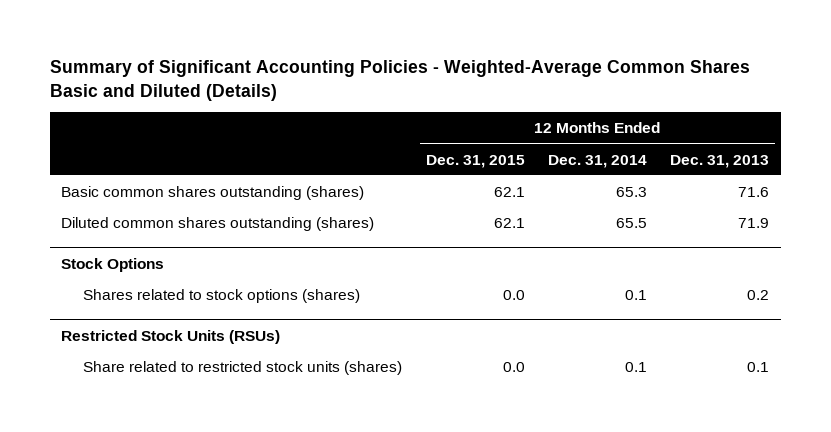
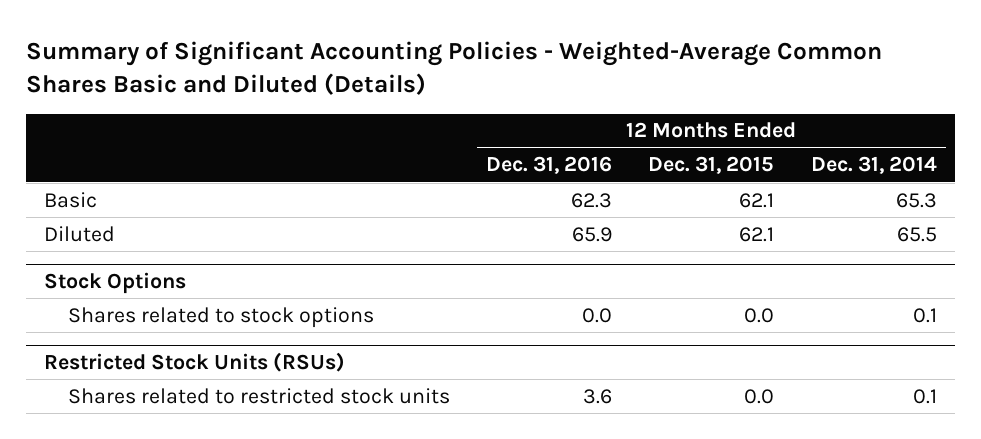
[670,154,770,168] Dec. 31, 2013 -> none
none -> [486,156,613,175] Dec. 31, 2016
[61,185,365,200] Basic common shares outstanding (shares) -> [44,191,98,208] Basic
[61,216,375,231] Diluted common shares outstanding (shares) -> [44,225,116,242] Diluted
[83,288,361,303] Shares related to stock options (shares) -> [67,306,374,328] Shares related to stock options
[83,360,403,375] Share related to restricted stock units (shares) -> [67,387,450,404] Shares related to restricted stock units

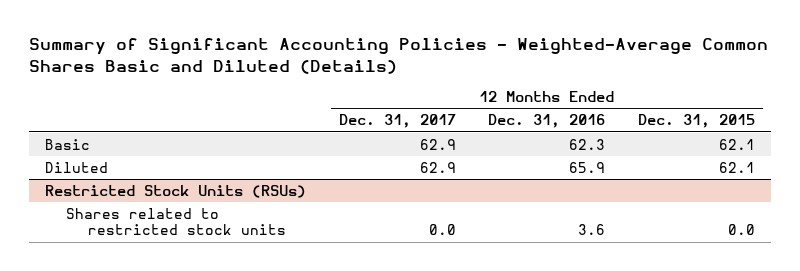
[810,156,937,175] Dec. 31, 2014 -> none
none -> [338,114,456,129] Dec. 31, 2017
[44,272,187,295] Stock Options -> none
[67,306,374,328] Shares related to stock options -> none

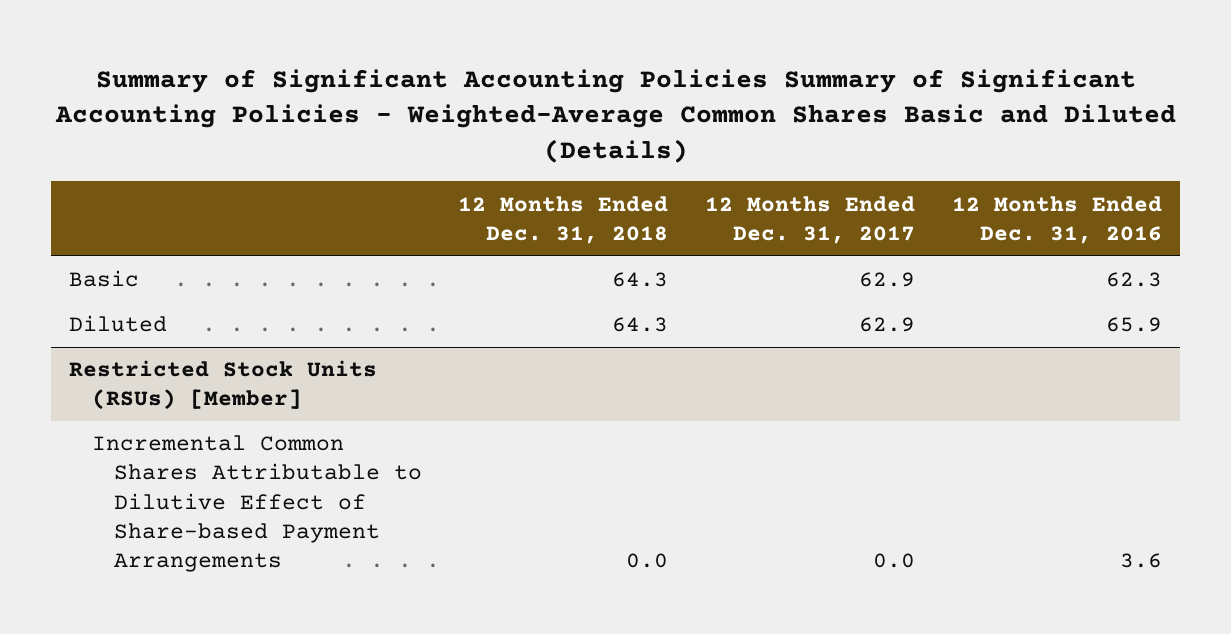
[28,38,768,74] Summary of Significant Accounting Policies - Weighted-Average Common Shares Basic and Diluted (Details) -> [54,68,1176,164] Summary of Significant Accounting Policies Summary of Significant Accounting Policies - Weighted-Average Common Shares Basic and Diluted (Details)
[637,114,755,129] Dec. 31, 2015 -> none
none -> [458,195,669,244] 12 Months Ended Dec. 31, 2018
[45,184,307,198] Restricted Stock Units (RSUs) -> [69,360,378,411] Restricted Stock Units (RSUs) [Member]
[66,207,286,236] Shares related to restricted stock units -> [91,435,422,572] Incremental Common Shares Attributable to Dilutive Effect of Share-based Payment Arrangements

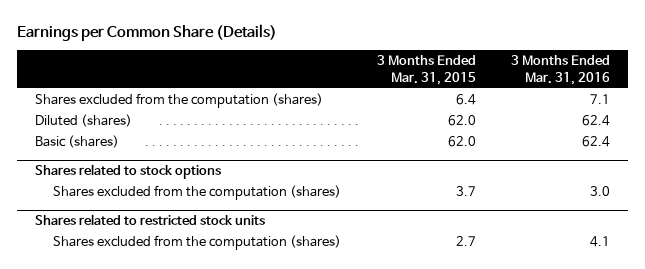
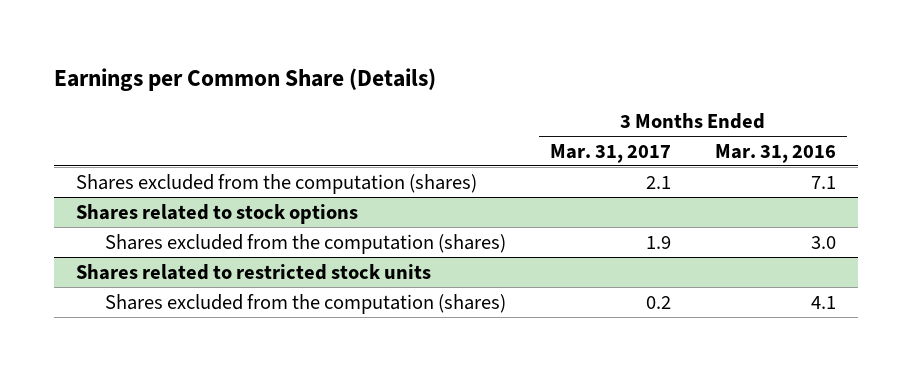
[376,55,476,85] 3 Months Ended Mar. 31, 2015 -> none
none -> [550,143,672,163] Mar. 31, 2017
[35,114,133,128] Diluted (shares) -> none
[35,135,120,149] Basic (shares) -> none

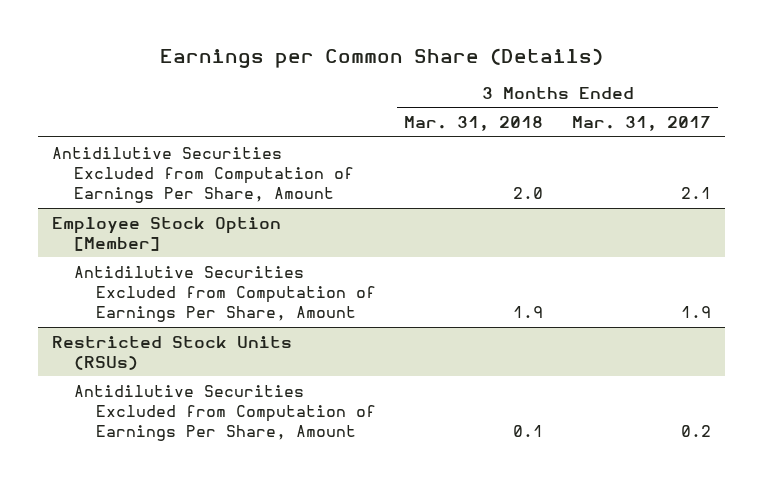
[715,143,837,163] Mar. 31, 2016 -> none
none -> [404,116,544,132] Mar. 31, 2018
[76,173,478,194] Shares excluded from the computation (shares) -> [52,146,354,204] Antidilutive Securities Excluded from Computation of Earnings Per Share, Amount
[76,203,359,224] Shares related to stock options -> [52,216,282,251] Employee Stock Option [Member]
[105,233,507,254] Shares excluded from the computation (shares) -> [73,265,376,323] Antidilutive Securities Excluded from Computation of Earnings Per Share, Amount
[76,263,432,280] Shares related to restricted stock units -> [52,335,293,370] Restricted Stock Units (RSUs)
[105,293,507,314] Shares excluded from the computation (shares) -> [73,384,376,442] Antidilutive Securities Excluded from Computation of Earnings Per Share, Amount

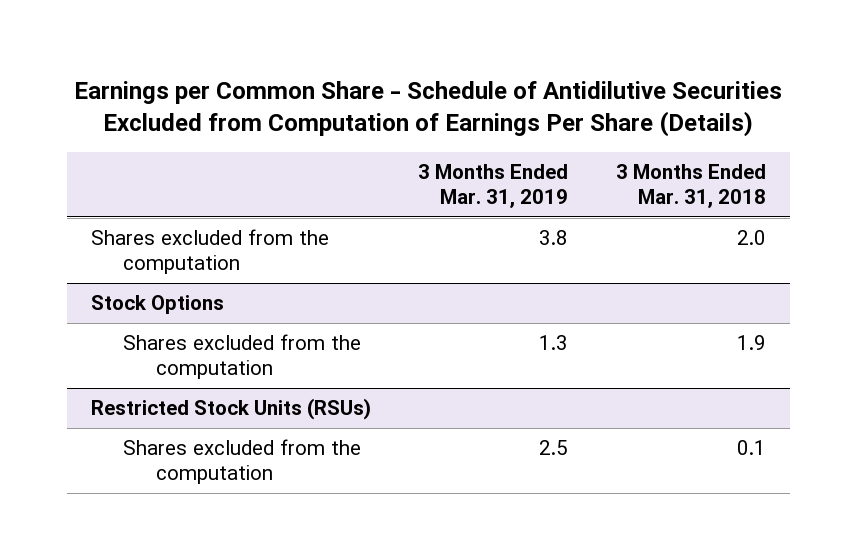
[159,47,603,68] Earnings per Common Share (Details) -> [74,81,783,138] Earnings per Common Share - Schedule of Antidilutive Securities Excluded from Computation of Earnings Per Share (Details)
[572,116,712,132] Mar. 31, 2017 -> none
none -> [418,164,569,209] 3 Months Ended Mar. 31, 2019
[52,146,354,204] Antidilutive Securities Excluded from Computation of Earnings Per Share, Amount -> [90,229,329,275] Shares excluded from the computation
[52,216,282,251] Employee Stock Option [Member] -> [90,295,224,315] Stock Options
[73,265,376,323] Antidilutive Securities Excluded from Computation of Earnings Per Share, Amount -> [123,334,362,380] Shares excluded from the computation
[73,384,376,442] Antidilutive Securities Excluded from Computation of Earnings Per Share, Amount -> [123,439,362,485] Shares excluded from the computation

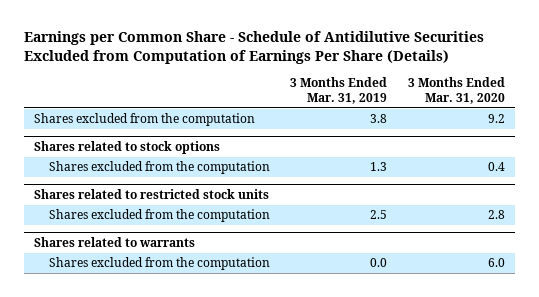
[615,164,766,209] 3 Months Ended Mar. 31, 2018 -> none
none -> [407,77,505,105] 3 Months Ended Mar. 31, 2020
[90,295,224,315] Stock Options -> [34,140,221,154] Shares related to stock options
[90,398,371,421] Restricted Stock Units (RSUs) -> [34,188,270,199] Shares related to restricted stock units
none -> [34,236,196,247] Shares related to warrants
none -> [48,257,270,271] Shares excluded from the computation

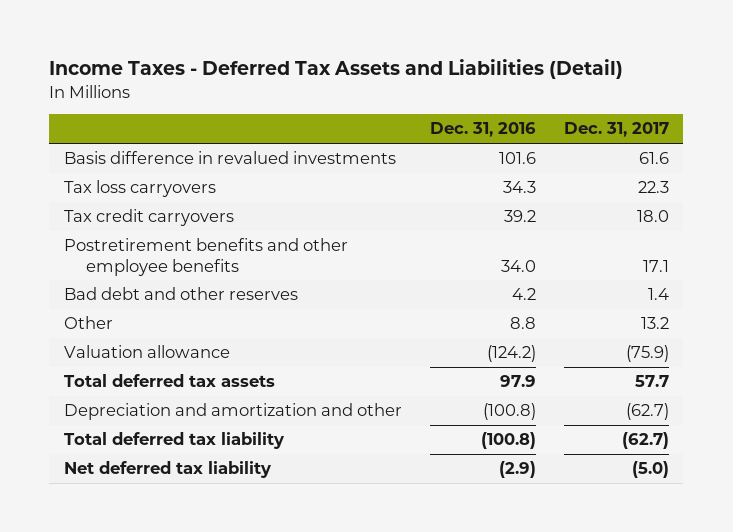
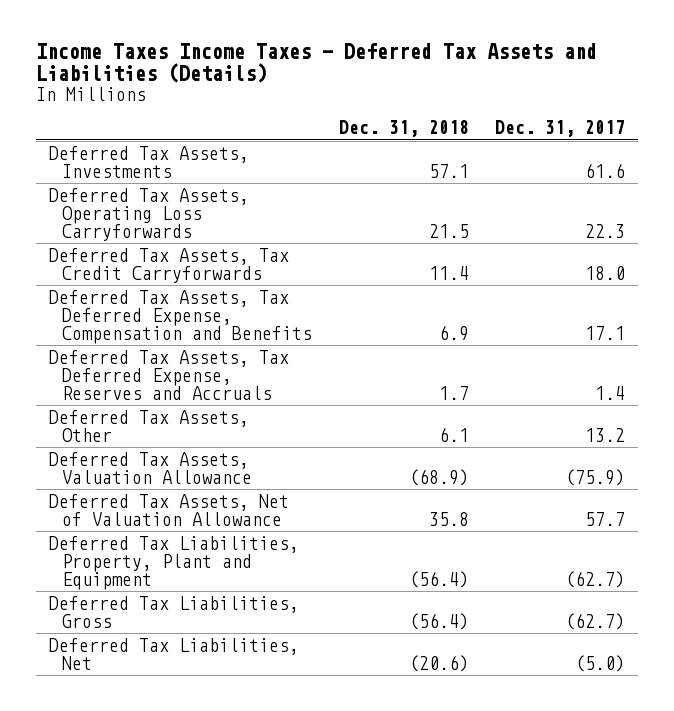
[49,59,624,80] Income Taxes - Deferred Tax Assets and Liabilities (Detail) -> [36,42,598,84] Income Taxes Income Taxes - Deferred Tax Assets and Liabilities (Details)
[429,122,536,138] Dec. 31, 2016 -> none
none -> [338,120,469,138] Dec. 31, 2018
[63,151,396,165] Basis difference in revalued investments -> [49,145,250,178] Deferred Tax Assets, Investments
[63,180,216,198] Tax loss carryovers -> [49,187,250,242] Deferred Tax Assets, Operating Loss Carryforwards
[63,209,234,227] Tax credit carryovers -> [49,247,290,283] Deferred Tax Assets, Tax Credit Carryforwards
[63,238,348,276] Postretirement benefits and other employee benefits -> [49,289,313,345] Deferred Tax Assets, Tax Deferred Expense, Compensation and Benefits
[63,287,298,301] Bad debt and other reserves -> [49,349,290,401] Deferred Tax Assets, Tax Deferred Expense, Reserves and Accruals
[63,316,113,330] Other -> [49,409,250,442] Deferred Tax Assets, Other
[63,345,230,359] Valuation allowance -> [49,451,253,484] Deferred Tax Assets, Valuation Allowance
[63,374,275,388] Total deferred tax assets -> [49,493,290,526] Deferred Tax Assets, Net of Valuation Allowance
[63,403,402,421] Depreciation and amortization and other -> [49,535,300,591] Deferred Tax Liabilities, Property, Plant and Equipment
[63,432,284,450] Total deferred tax liability -> [49,595,300,628] Deferred Tax Liabilities, Gross
[63,461,271,479] Net deferred tax liability -> [49,637,300,670] Deferred Tax Liabilities, Net

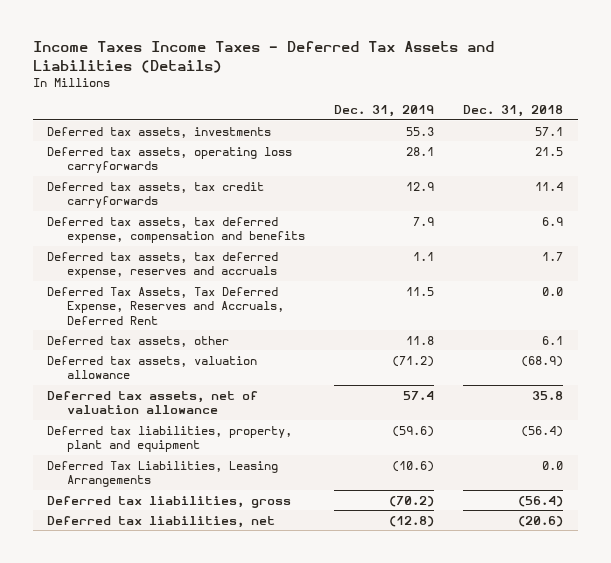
[494,120,625,138] Dec. 31, 2017 -> none
none -> [334,105,435,118] Dec. 31, 2019
[49,145,250,178] Deferred Tax Assets, Investments -> [47,126,272,138] Deferred tax assets, investments
[49,187,250,242] Deferred Tax Assets, Operating Loss Carryforwards -> [47,146,293,174] Deferred tax assets, operating loss carryforwards
[49,247,290,283] Deferred Tax Assets, Tax Credit Carryforwards -> [47,181,265,209] Deferred tax assets, tax credit carryforwards
[49,289,313,345] Deferred Tax Assets, Tax Deferred Expense, Compensation and Benefits -> [47,216,305,244] Deferred tax assets, tax deferred expense, compensation and benefits
[49,349,290,401] Deferred Tax Assets, Tax Deferred Expense, Reserves and Accruals -> [47,251,279,279] Deferred tax assets, tax deferred expense, reserves and accruals
none -> [47,286,284,325] Deferred Tax Assets, Tax Deferred Expense, Reserves and Accruals, Deferred Rent
[49,409,250,442] Deferred Tax Assets, Other -> [47,335,230,347] Deferred tax assets, other
[49,451,253,484] Deferred Tax Assets, Valuation Allowance -> [47,355,258,380] Deferred tax assets, valuation allowance
[49,493,290,526] Deferred Tax Assets, Net of Valuation Allowance -> [47,390,259,415] Deferred tax assets, net of valuation allowance
[49,535,300,591] Deferred Tax Liabilities, Property, Plant and Equipment -> [47,425,293,453] Deferred tax liabilities, property, plant and equipment
none -> [47,460,279,488] Deferred Tax Liabilities, Leasing Arrangements
[49,595,300,628] Deferred Tax Liabilities, Gross -> [47,495,292,508] Deferred tax liabilities, gross
[49,637,300,670] Deferred Tax Liabilities, Net -> [47,515,276,528] Deferred tax liabilities, net

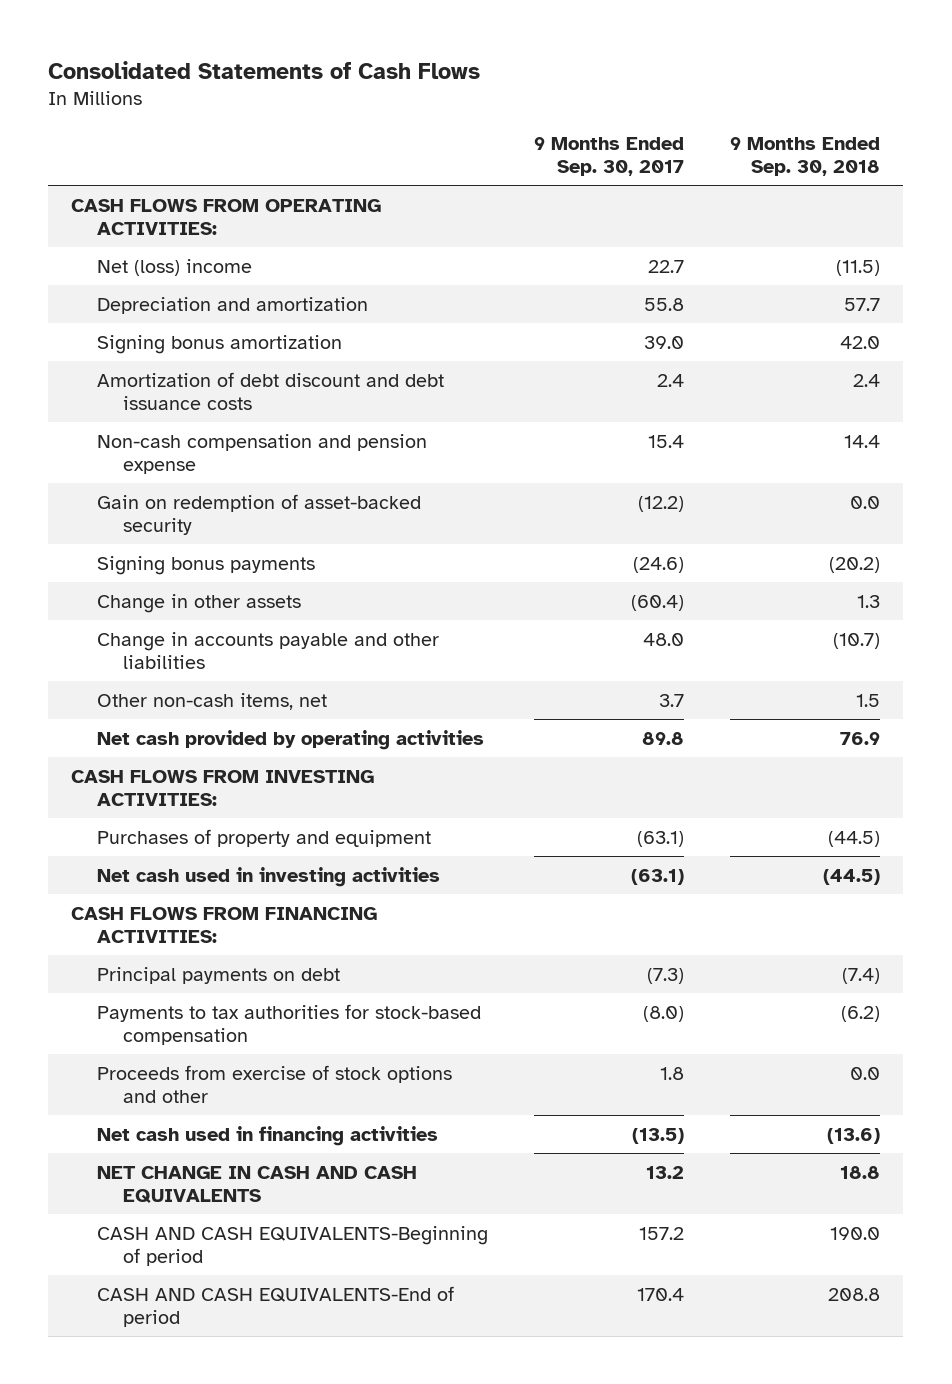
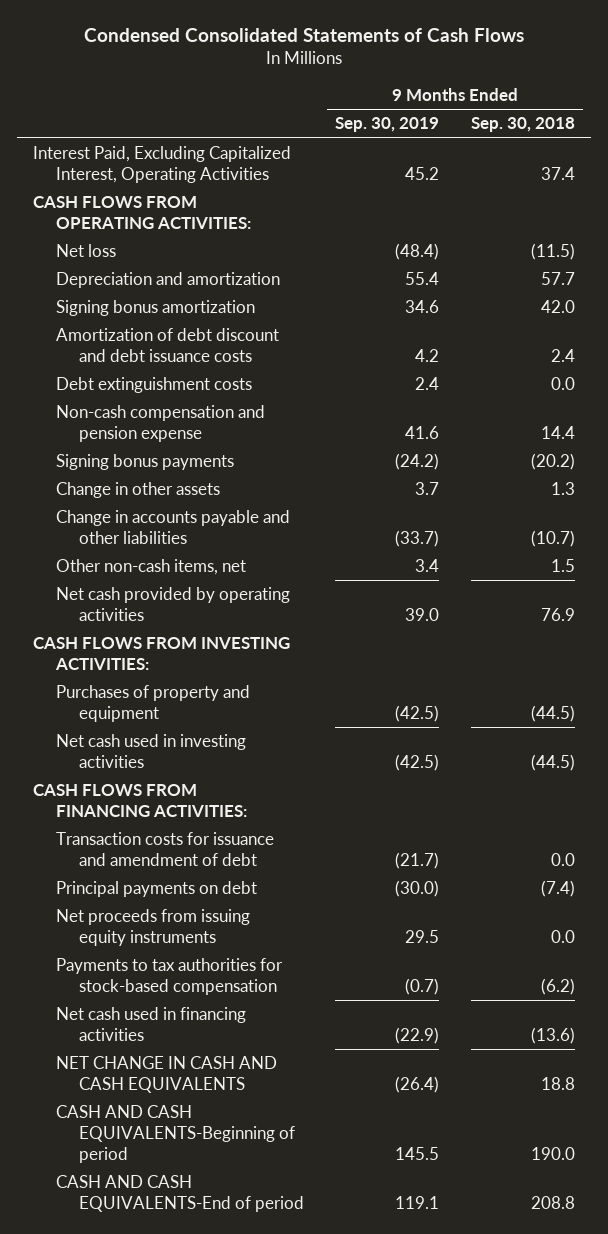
[48,60,481,79] Consolidated Statements of Cash Flows -> [83,28,524,43] Condensed Consolidated Statements of Cash Flows
[534,136,685,176] 9 Months Ended Sep. 30, 2017 -> none
none -> [335,117,440,133] Sep. 30, 2019
none -> [32,146,291,183] Interest Paid, Excluding Capitalized Interest, Operating Activities
[97,258,253,276] Net (loss) income -> [55,244,116,258] Net loss
none -> [55,377,252,394] Debt extinguishment costs
[97,493,422,535] Gain on redemption of asset-backed security -> none
none -> [55,832,274,866] Transaction costs for issuance and amendment of debt
none -> [55,909,250,946] Net proceeds from issuing equity instruments
[97,1064,453,1103] Proceeds from exercise of stock options and other -> none

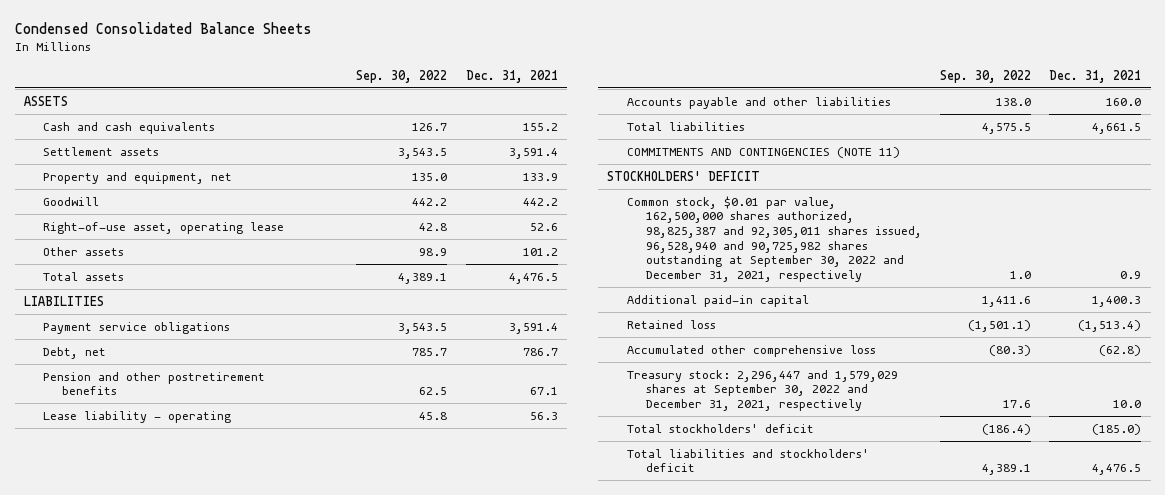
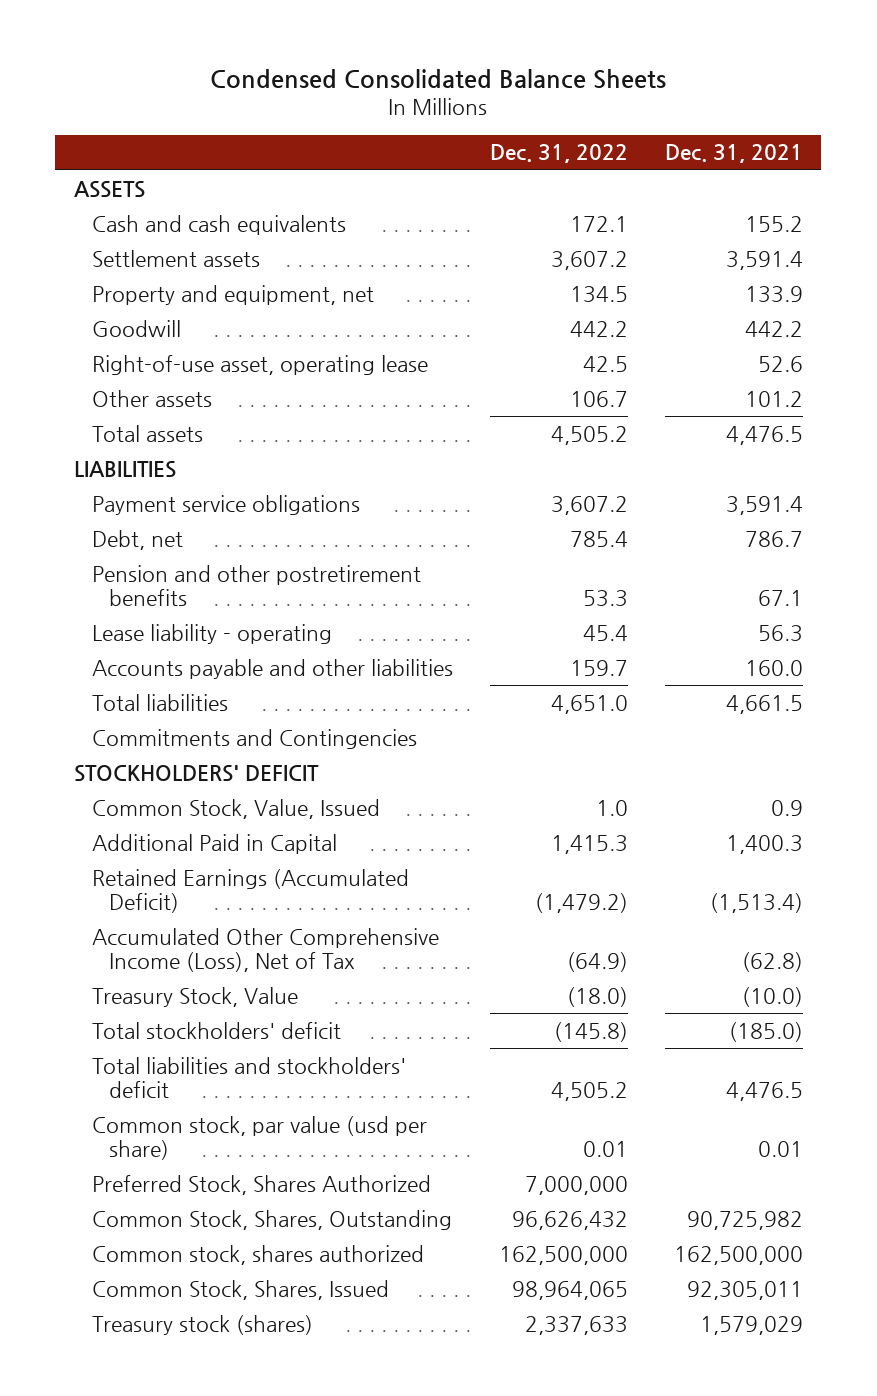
[356,69,448,83] Sep. 30, 2022 -> none
none -> [489,144,628,164] Dec. 31, 2022
[626,146,900,158] COMMITMENTS AND CONTINGENCIES (NOTE 11) -> [91,728,417,749] Commitments and Contingencies
[626,369,898,412] Treasury stock: 2,296,447 and 1,579,029 shares at September 30, 2022 and December 31, 2021, respectively -> none
[626,195,922,283] Common stock, $0.01 par value, 162,500,000 shares authorized, 98,825,387 and 92,305,011 shares issued, 96,528,940 and 90,725,982 shares outstanding at September 30, 2022 and December 31, 2021, respectively -> [91,798,380,819] Common Stock, Value, Issued
[626,294,809,307] Additional paid-in capital -> [91,833,337,854] Additional Paid in Capital
[626,319,716,329] Retained loss -> [91,868,409,913] Retained Earnings (Accumulated Deficit)
[626,344,876,357] Accumulated other comprehensive loss -> [91,927,439,972] Accumulated Other Comprehensive Income (Loss), Net of Tax
none -> [91,986,298,1007] Treasury Stock, Value
none -> [91,1115,427,1160] Common stock, par value (usd per share)
none -> [91,1174,431,1195] Preferred Stock, Shares Authorized
none -> [91,1209,452,1230] Common Stock, Shares, Outstanding
none -> [91,1244,424,1265] Common stock, shares authorized
none -> [91,1279,389,1300] Common Stock, Shares, Issued
none -> [91,1314,313,1335] Treasury stock (shares)

